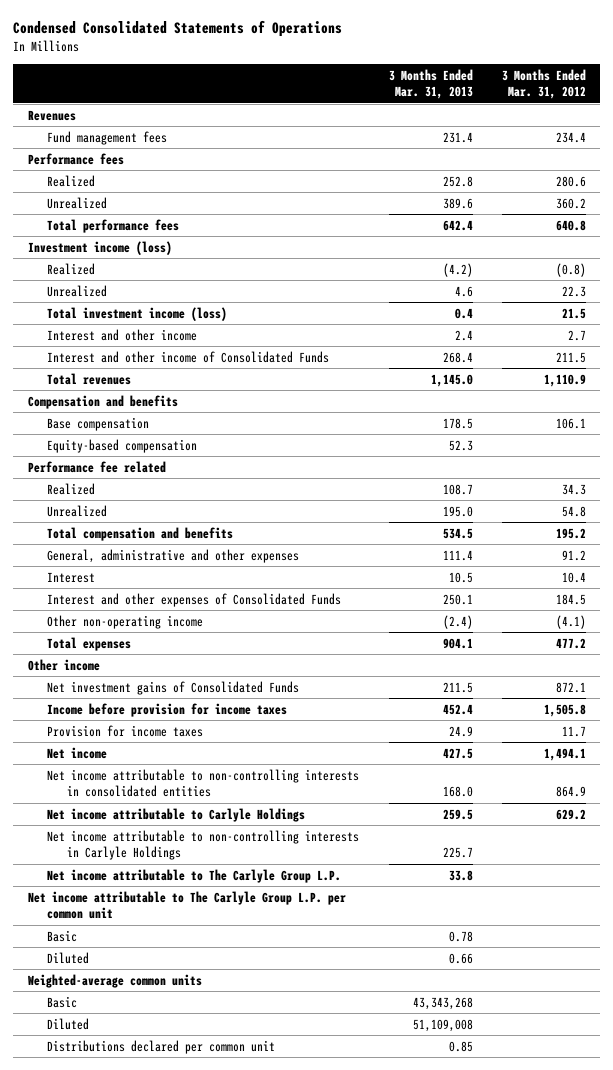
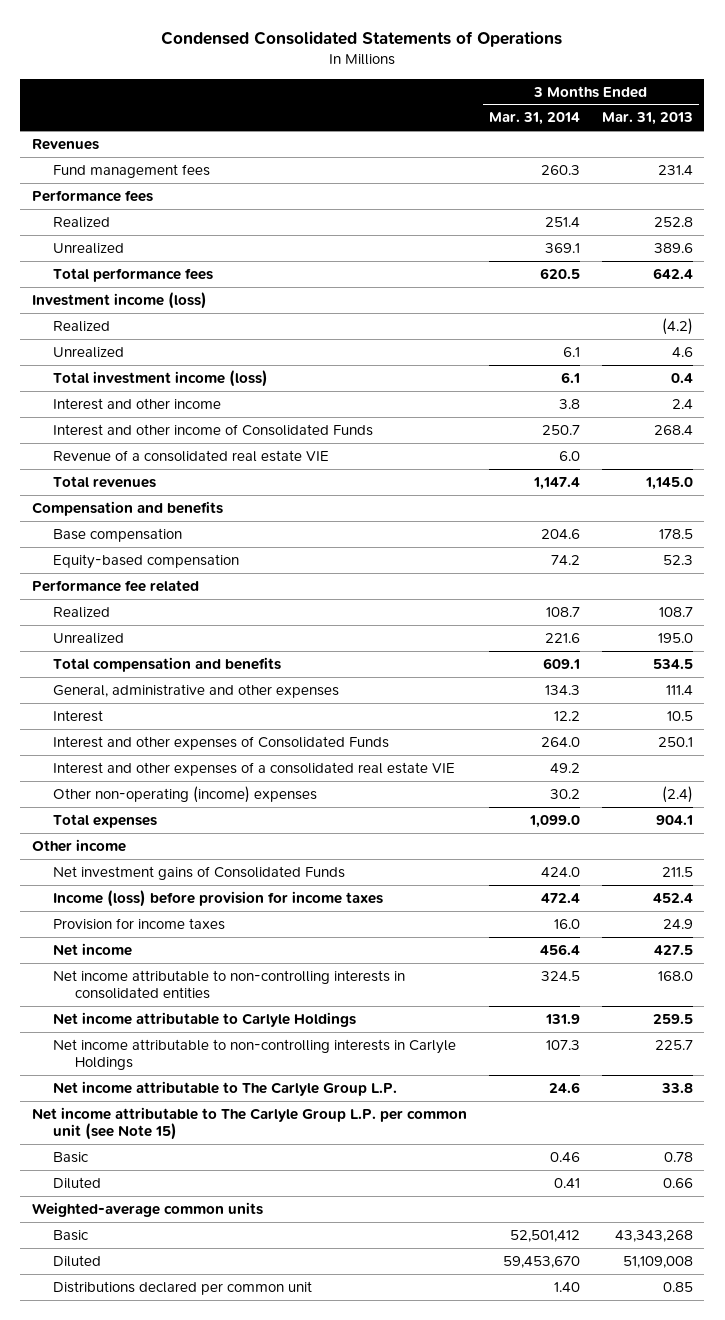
[501,68,586,100] 3 Months Ended Mar. 31, 2012 -> none
none -> [488,112,580,126] Mar. 31, 2014
none -> [53,449,330,462] Revenue of a consolidated real estate VIE
none -> [53,761,456,776] Interest and other expenses of a consolidated real estate VIE
[47,614,204,629] Other non-operating income -> [53,785,318,803] Other non-operating (income) expenses
[47,702,288,717] Income before provision for income taxes -> [53,889,384,907] Income (loss) before provision for income taxes
[27,890,346,920] Net income attributable to The Carlyle Group L.P. per common unit -> [31,1106,467,1141] Net income attributable to The Carlyle Group L.P. per common unit (see Note 15)

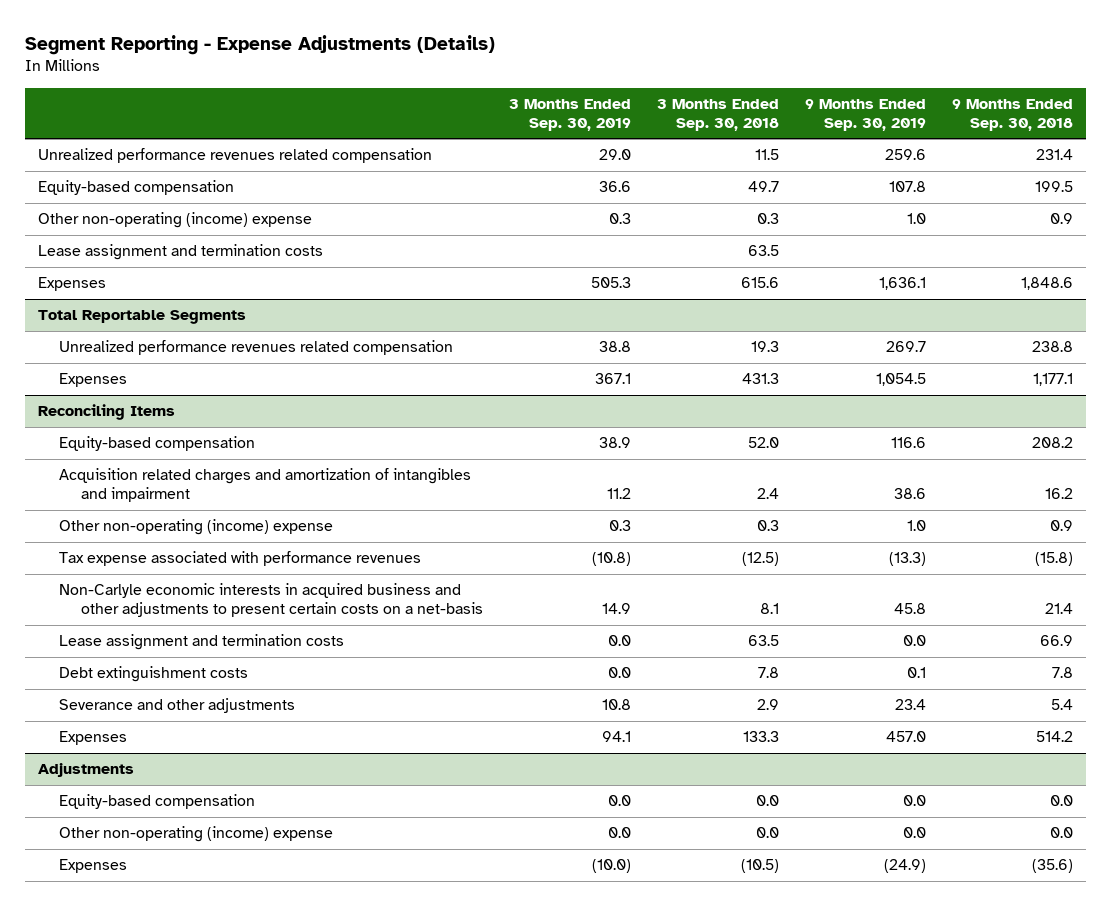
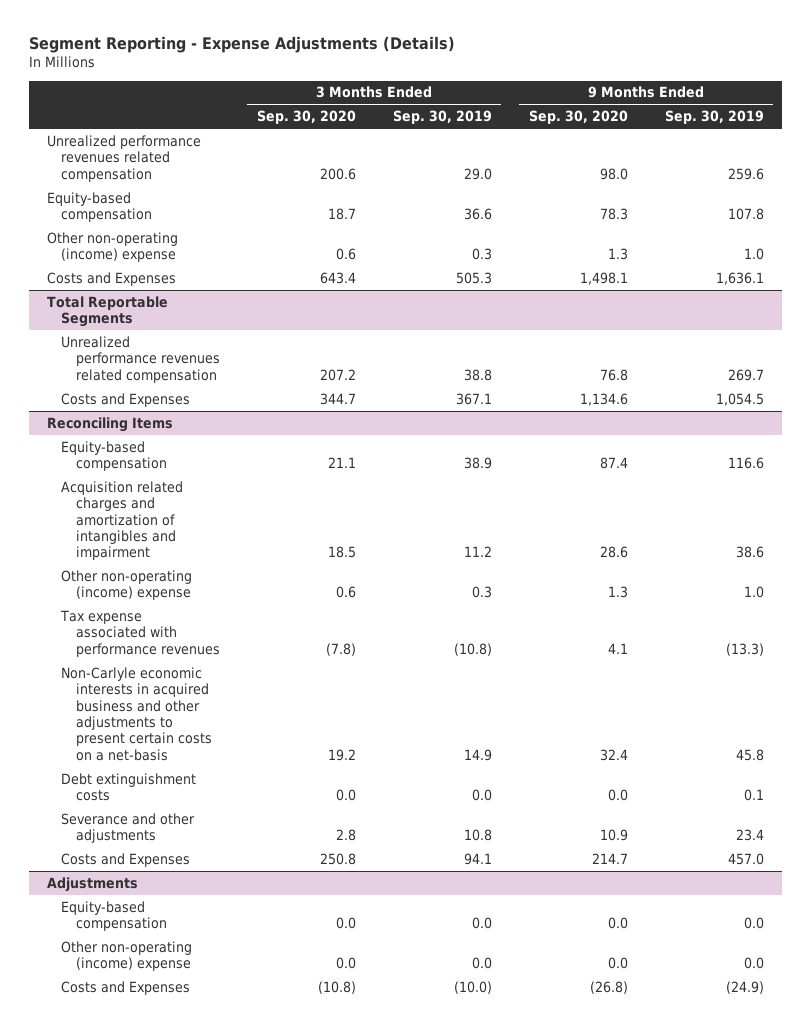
[656,98,779,131] 3 Months Ended Sep. 30, 2018 -> none
[952,98,1074,131] 9 Months Ended Sep. 30, 2018 -> none
none -> [256,110,356,125] Sep. 30, 2020
none -> [528,110,628,125] Sep. 30, 2020
[37,244,323,261] Lease assignment and termination costs -> none
[37,277,106,292] Expenses -> [47,271,177,286] Costs and Expenses
[59,373,128,388] Expenses -> [61,392,191,407] Costs and Expenses
[59,634,345,651] Lease assignment and termination costs -> none
[59,731,128,746] Expenses -> [61,852,191,867] Costs and Expenses
[59,859,128,874] Expenses -> [61,980,191,995] Costs and Expenses

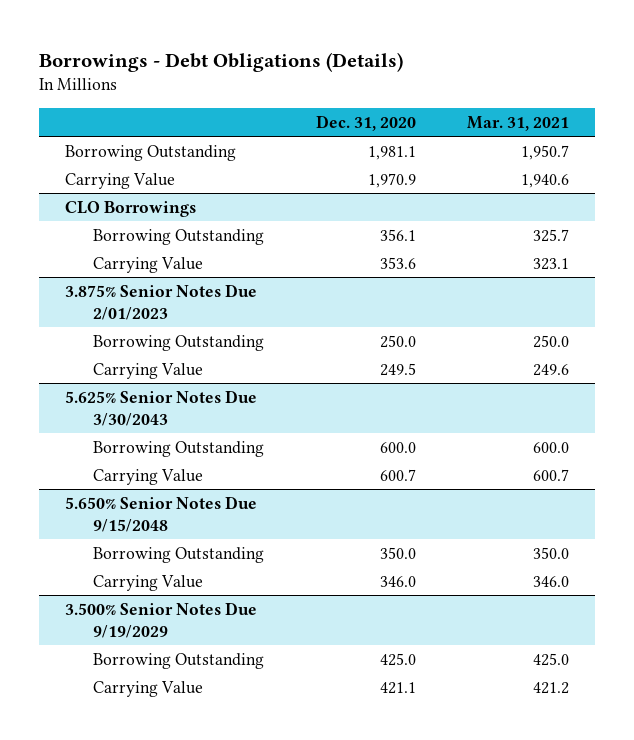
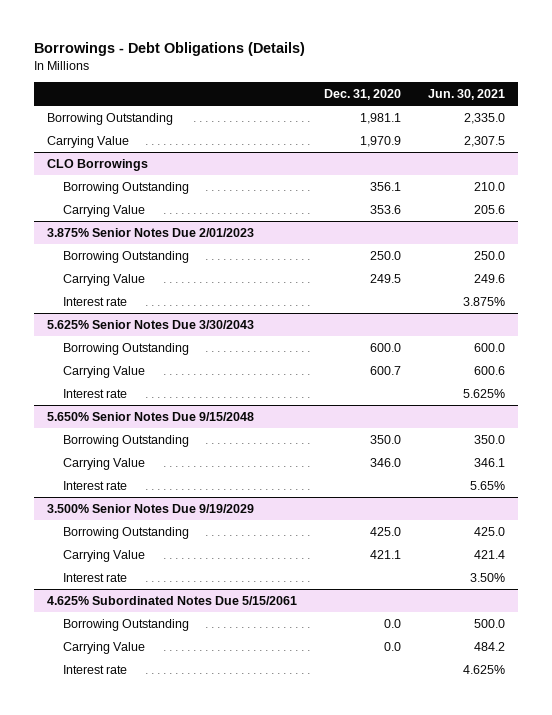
[467,115,570,131] Mar. 31, 2021 -> none
none -> [427,89,505,101] Jun. 30, 2021
none -> [63,296,128,306] Interest rate
none -> [63,388,128,398] Interest rate
none -> [63,480,128,490] Interest rate
none -> [63,572,128,582] Interest rate
none -> [47,595,298,605] 4.625% Subordinated Notes Due 5/15/2061
none -> [63,618,190,631] Borrowing Outstanding
none -> [63,641,146,654] Carrying Value
none -> [63,664,128,674] Interest rate

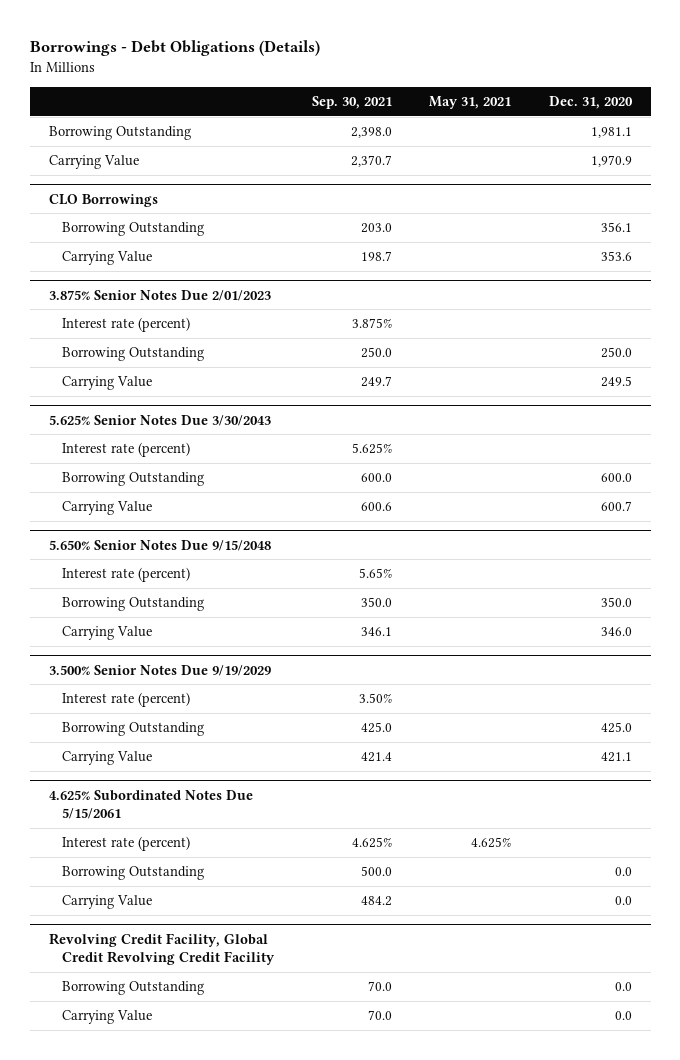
[427,89,505,101] Jun. 30, 2021 -> none
none -> [311,95,392,109] Sep. 30, 2021
none -> [429,95,512,109] May 31, 2021
none -> [62,317,191,333] Interest rate (percent)
[63,296,128,306] Interest rate -> none
none -> [62,442,191,458] Interest rate (percent)
[63,388,128,398] Interest rate -> none
none -> [62,567,191,583] Interest rate (percent)
[63,480,128,490] Interest rate -> none
none -> [62,692,191,708] Interest rate (percent)
[63,572,128,582] Interest rate -> none
none -> [62,836,191,852] Interest rate (percent)
[63,664,128,674] Interest rate -> none
none -> [48,932,276,966] Revolving Credit Facility, Global Credit Revolving Credit Facility
none -> [62,981,205,996] Borrowing Outstanding
none -> [62,1010,153,1025] Carrying Value

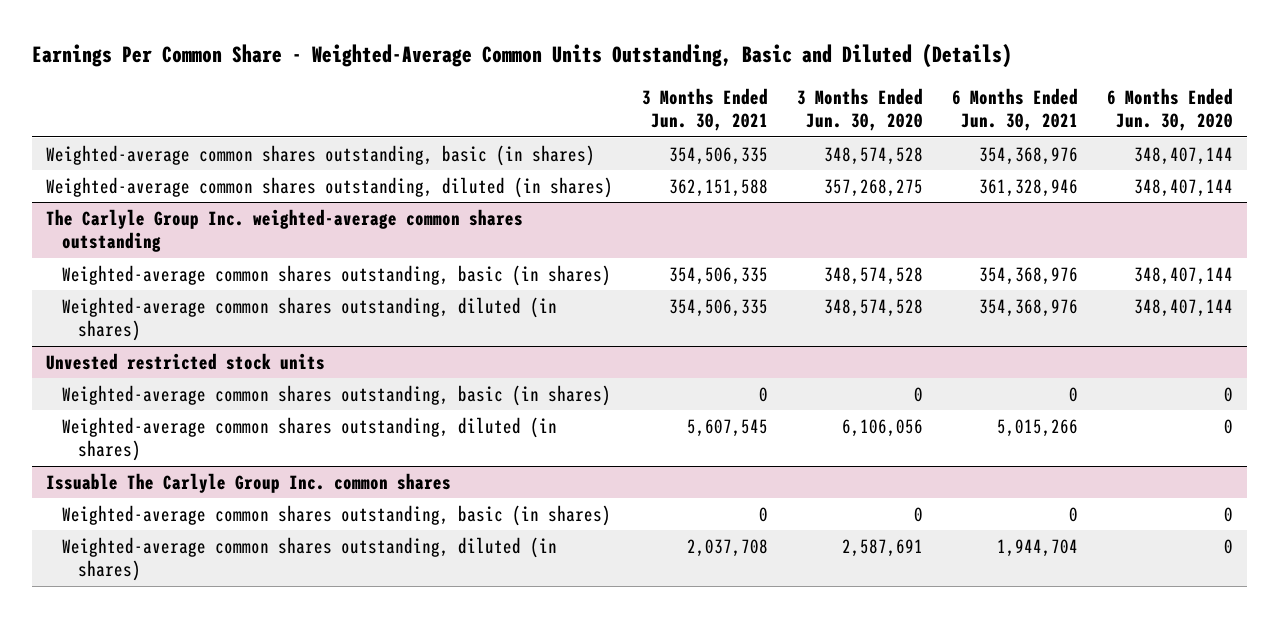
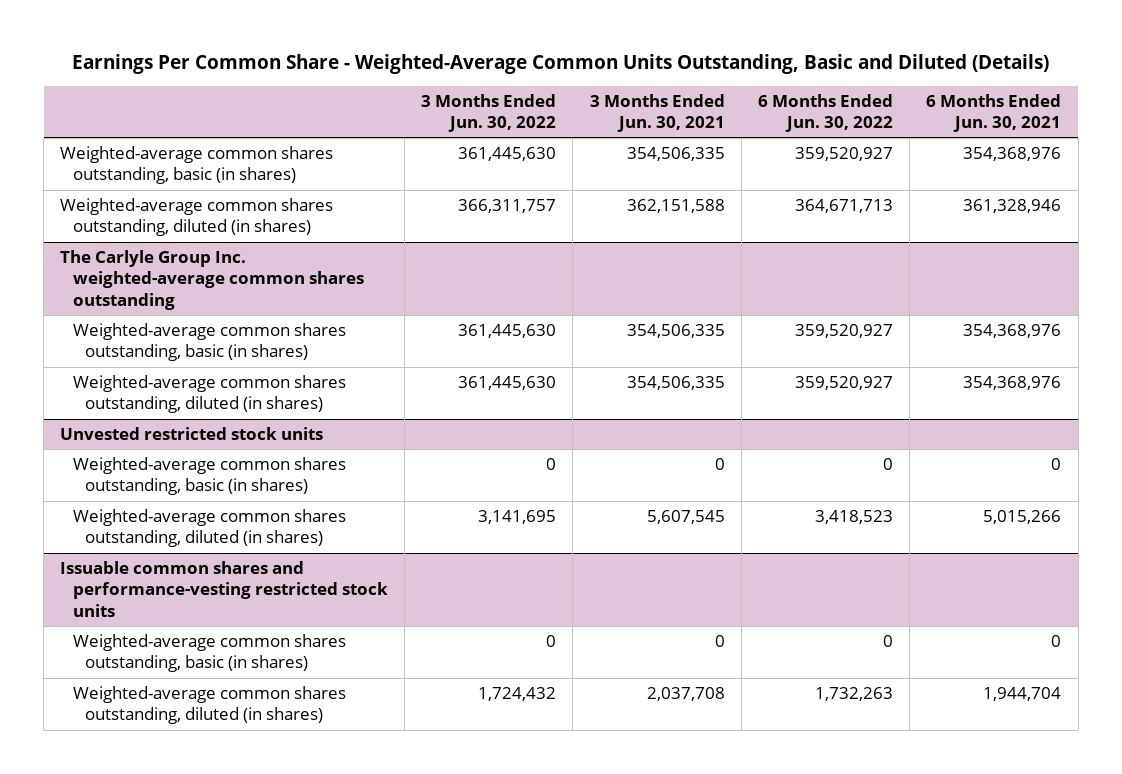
[796,87,923,131] 3 Months Ended Jun. 30, 2020 -> none
[1106,87,1233,131] 6 Months Ended Jun. 30, 2020 -> none
none -> [421,93,557,133] 3 Months Ended Jun. 30, 2022
none -> [758,93,894,133] 6 Months Ended Jun. 30, 2022
[46,472,452,493] Issuable The Carlyle Group Inc. common shares -> [60,561,388,617] Issuable common shares and performance-vesting restricted stock units

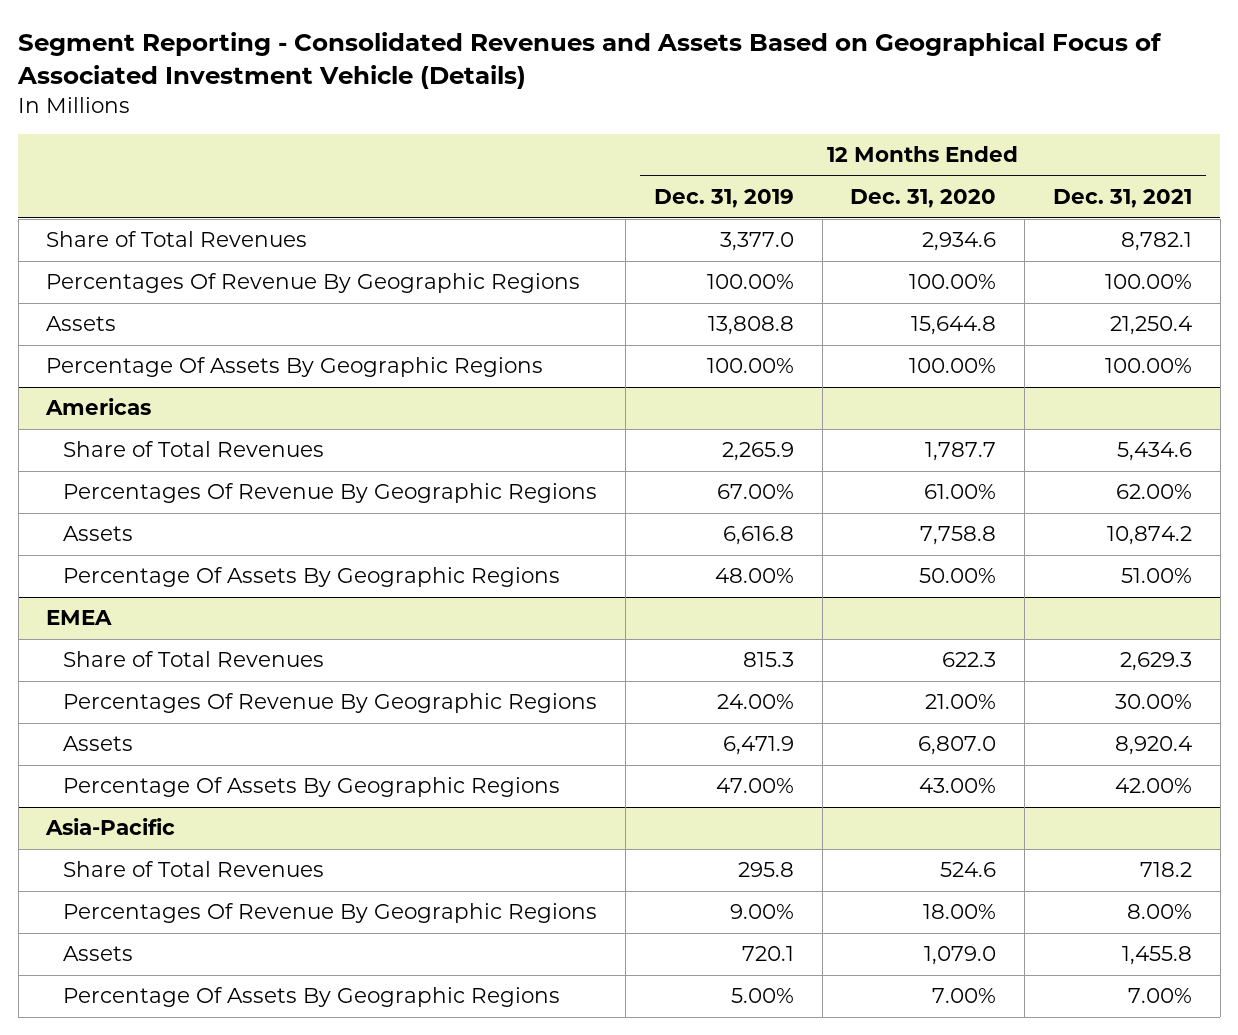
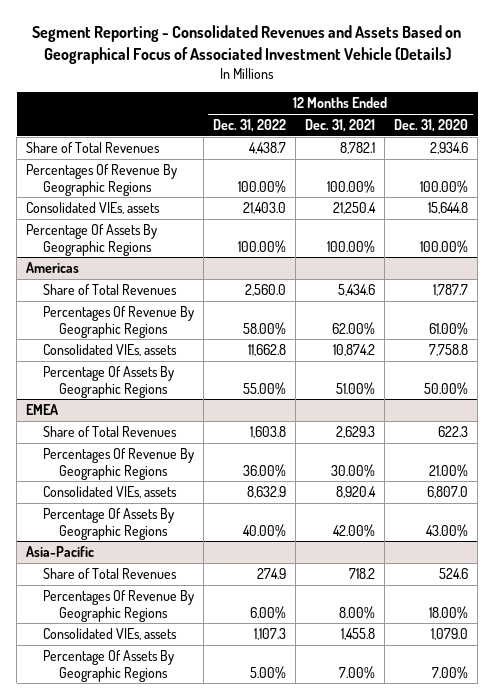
[653,189,794,209] Dec. 31, 2019 -> none
none -> [212,118,286,132] Dec. 31, 2022
[46,316,117,332] Assets -> [26,201,161,214] Consolidated VIEs, assets
[63,526,134,542] Assets -> [42,343,177,356] Consolidated VIEs, assets
[63,736,134,752] Assets -> [42,485,177,498] Consolidated VIEs, assets
[63,946,134,962] Assets -> [42,627,177,640] Consolidated VIEs, assets

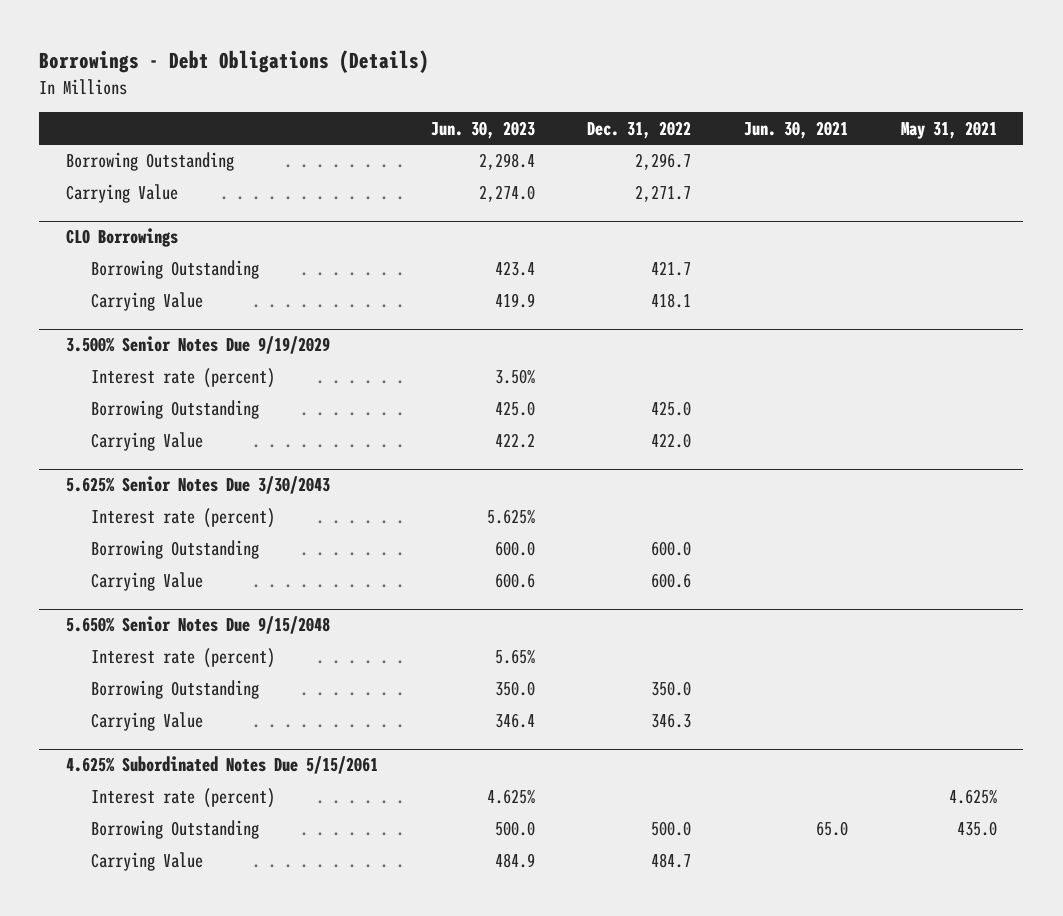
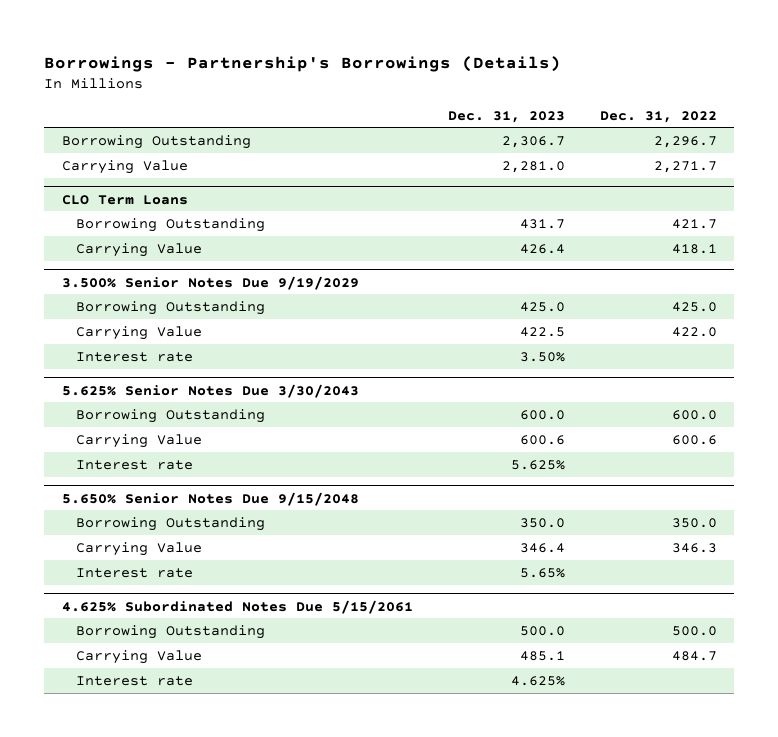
[39,50,430,74] Borrowings - Debt Obligations (Details) -> [44,55,562,72] Borrowings - Partnership's Borrowings (Details)
[430,120,535,139] Jun. 30, 2023 -> none
[744,120,849,139] Jun. 30, 2021 -> none
[900,120,997,139] May 31, 2021 -> none
none -> [447,110,565,123] Dec. 31, 2023
[65,228,178,248] CLO Borrowings -> [61,194,188,205] CLO Term Loans
[90,368,275,389] Interest rate (percent) -> none
none -> [76,351,194,362] Interest rate
[90,508,275,529] Interest rate (percent) -> none
none -> [76,459,194,470] Interest rate
[90,648,275,669] Interest rate (percent) -> none
none -> [76,567,194,578] Interest rate
[90,788,275,809] Interest rate (percent) -> none
none -> [76,675,194,686] Interest rate

